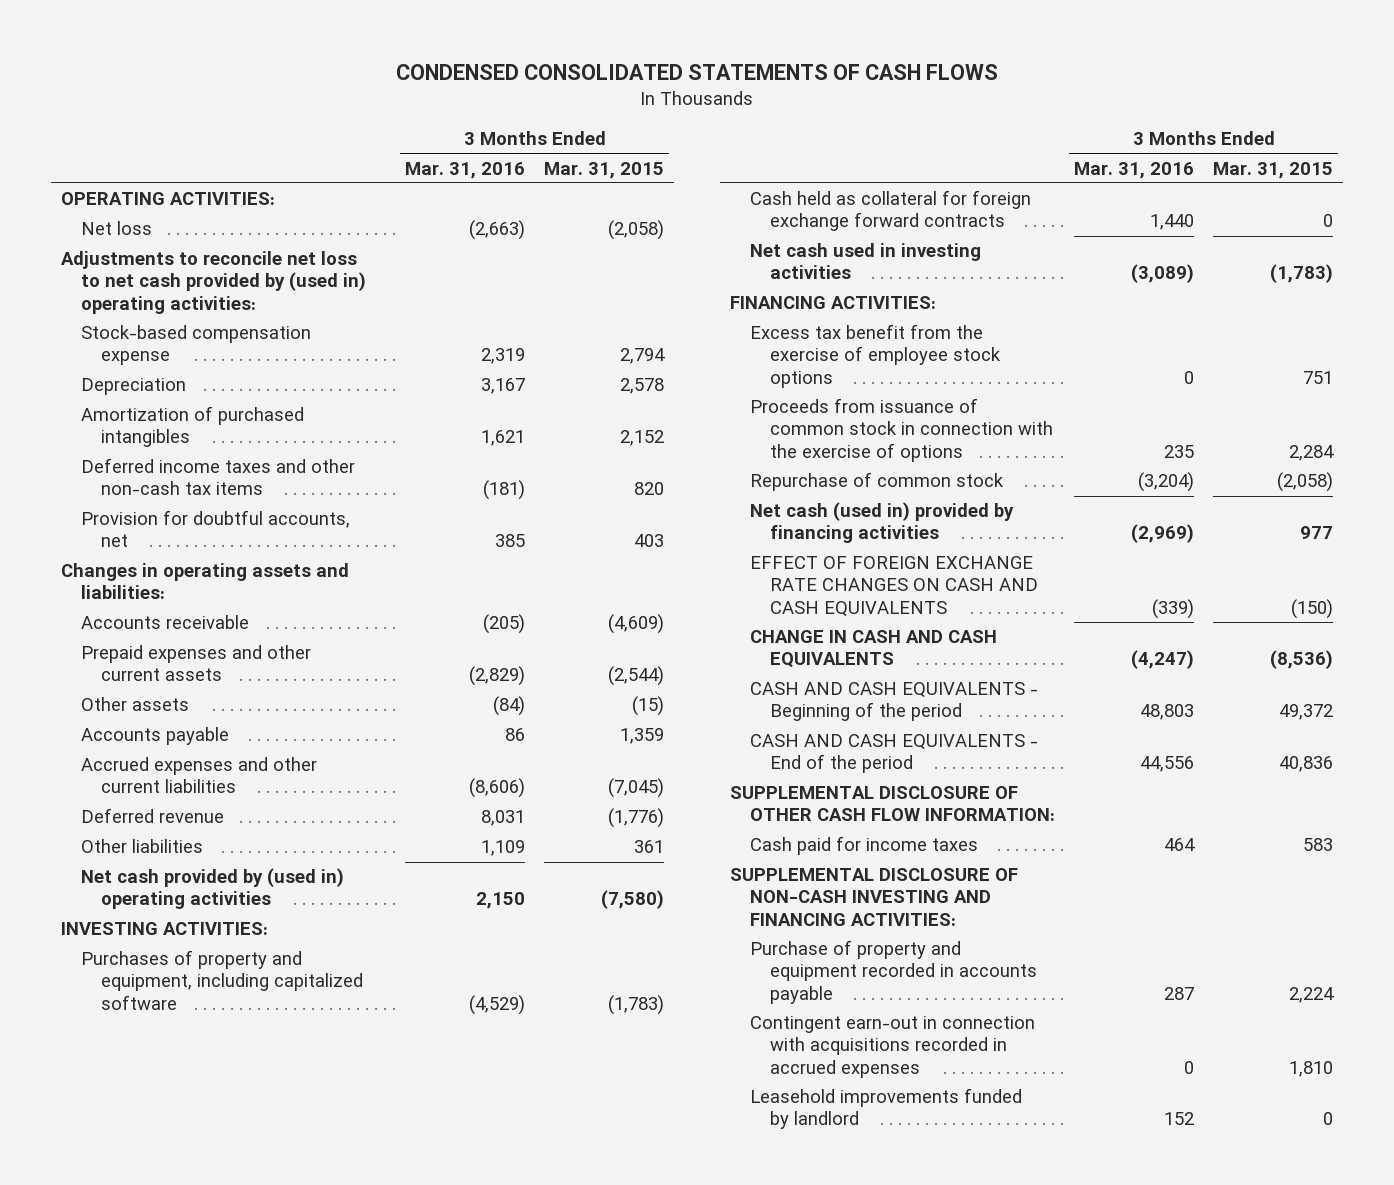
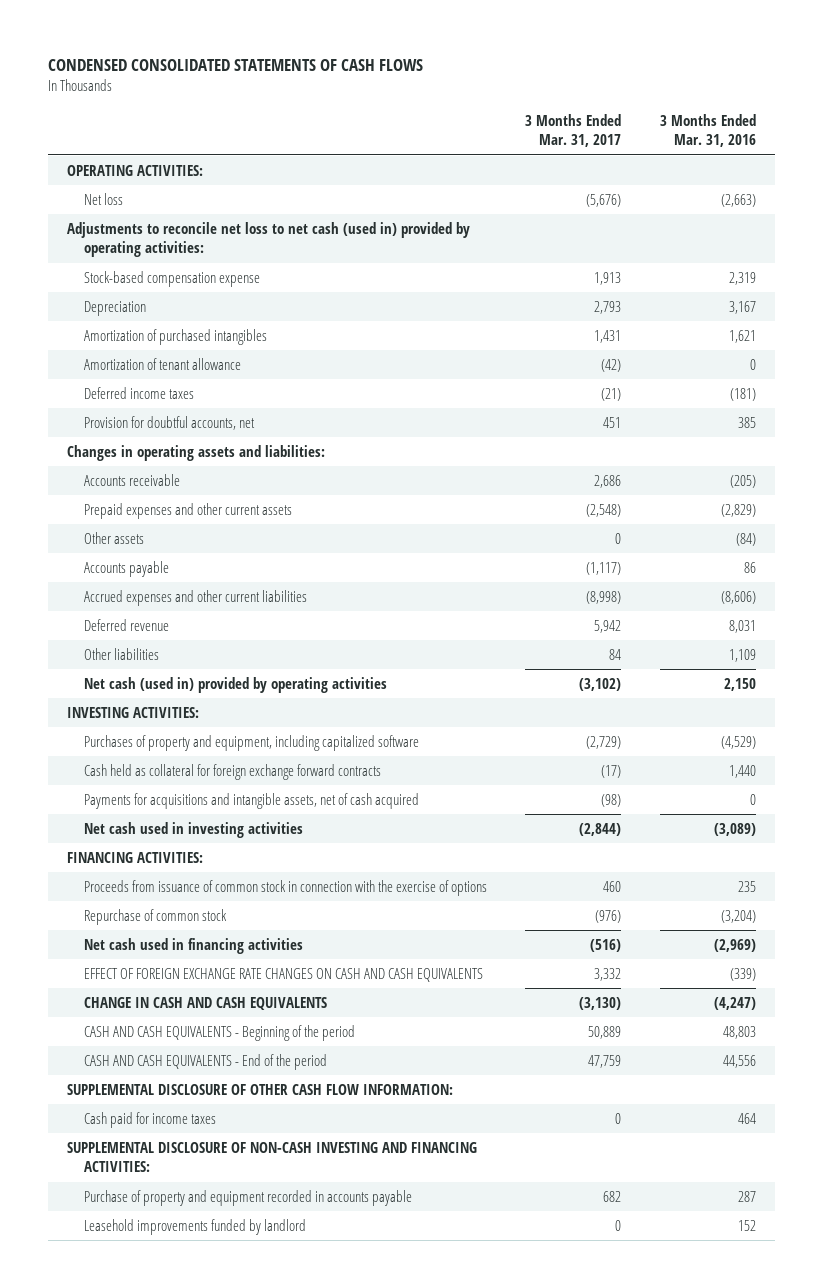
[544,161,665,179] Mar. 31, 2015 -> none
none -> [525,114,622,148] 3 Months Ended Mar. 31, 2017
[60,251,367,314] Adjustments to reconcile net loss to net cash provided by (used in) operating activities: -> [66,221,470,258] Adjustments to reconcile net loss to net cash (used in) provided by operating activities:
none -> [84,357,242,370] Amortization of tenant allowance
[81,458,356,496] Deferred income taxes and other non-cash tax items -> [84,386,195,399] Deferred income taxes
[81,868,345,910] Net cash provided by (used in) operating activities -> [84,676,388,693] Net cash (used in) provided by operating activities
none -> [84,792,420,809] Payments for acquisitions and intangible assets, net of cash acquired
[749,324,1002,388] Excess tax benefit from the exercise of employee stock options -> none
[749,502,1014,544] Net cash (used in) provided by financing activities -> [84,937,304,954] Net cash used in financing activities
[749,1016,1035,1078] Contingent earn-out in connection with acquisitions recorded in accrued expenses -> none

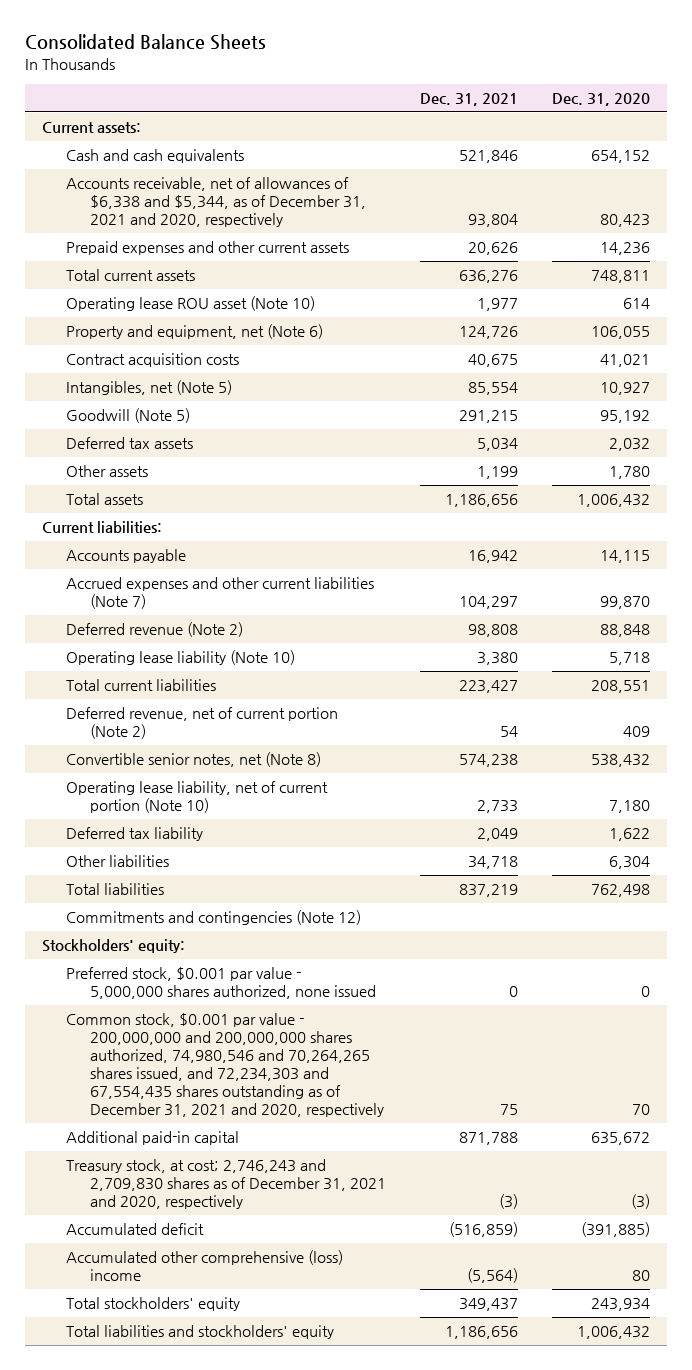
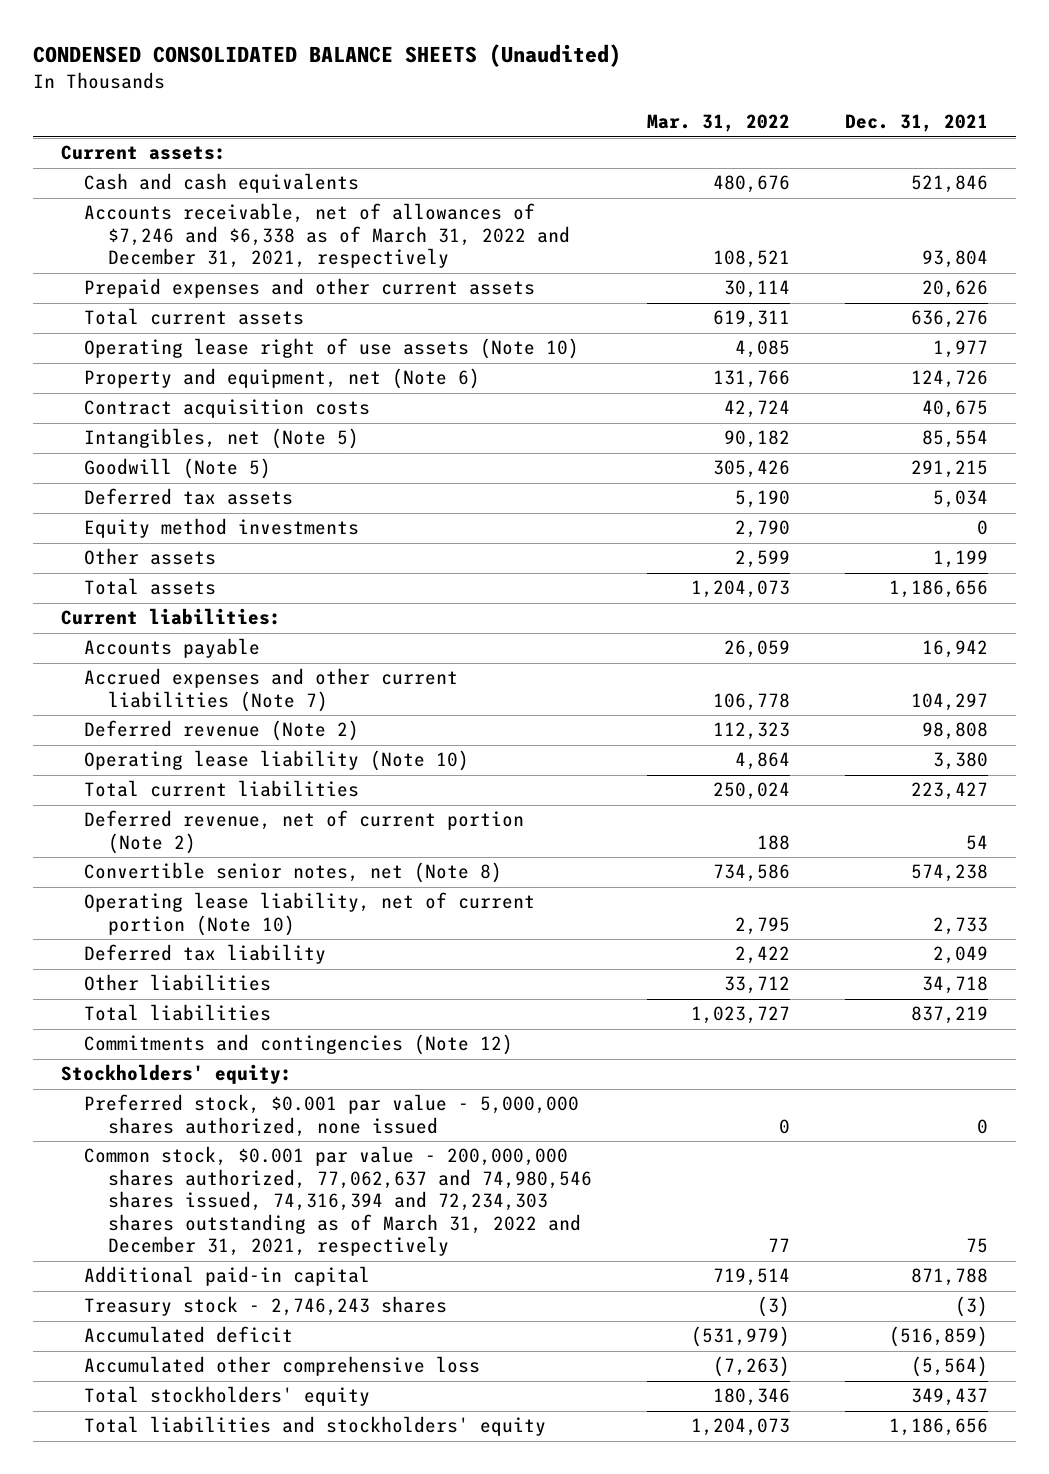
[24,34,266,51] Consolidated Balance Sheets -> [33,44,622,68] CONDENSED CONSOLIDATED BALANCE SHEETS (Unaudited)
[551,93,650,107] Dec. 31, 2020 -> none
none -> [647,114,791,133] Mar. 31, 2022
[65,177,366,228] Accounts receivable, net of allowances of $6,338 and $5,344, as of December 31, 2021 and 2020, respectively -> [84,203,570,269] Accounts receivable, net of allowances of $7,246 and $6,338 as of March 31, 2022 and December 31, 2021, respectively
[65,296,315,312] Operating lease ROU asset (Note 10) -> [84,338,580,360] Operating lease right of use assets (Note 10)
none -> [84,518,360,539] Equity method investments
[65,1013,384,1118] Common stock, $0.001 par value - 200,000,000 and 200,000,000 shares authorized, 74,980,546 and 70,264,265 shares issued, and 72,234,303 and 67,554,435 shares outstanding as of December 31, 2021 and 2020, respectively -> [84,1146,592,1257] Common stock, $0.001 par value - 200,000,000 shares authorized, 77,062,637 and 74,980,546 shares issued, 74,316,394 and 72,234,303 shares outstanding as of March 31, 2022 and December 31, 2021, respectively
[65,1159,386,1210] Treasury stock, at cost; 2,746,243 and 2,709,830 shares as of December 31, 2021 and 2020, respectively -> [84,1296,448,1317] Treasury stock - 2,746,243 shares
[65,1250,343,1282] Accumulated other comprehensive (loss) income -> [84,1356,481,1377] Accumulated other comprehensive loss

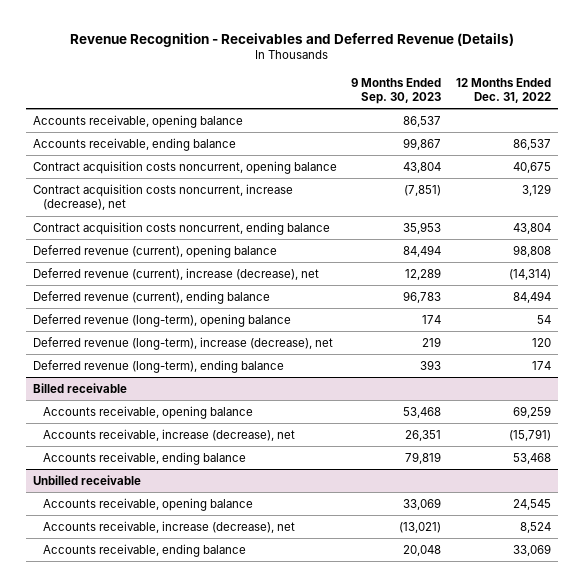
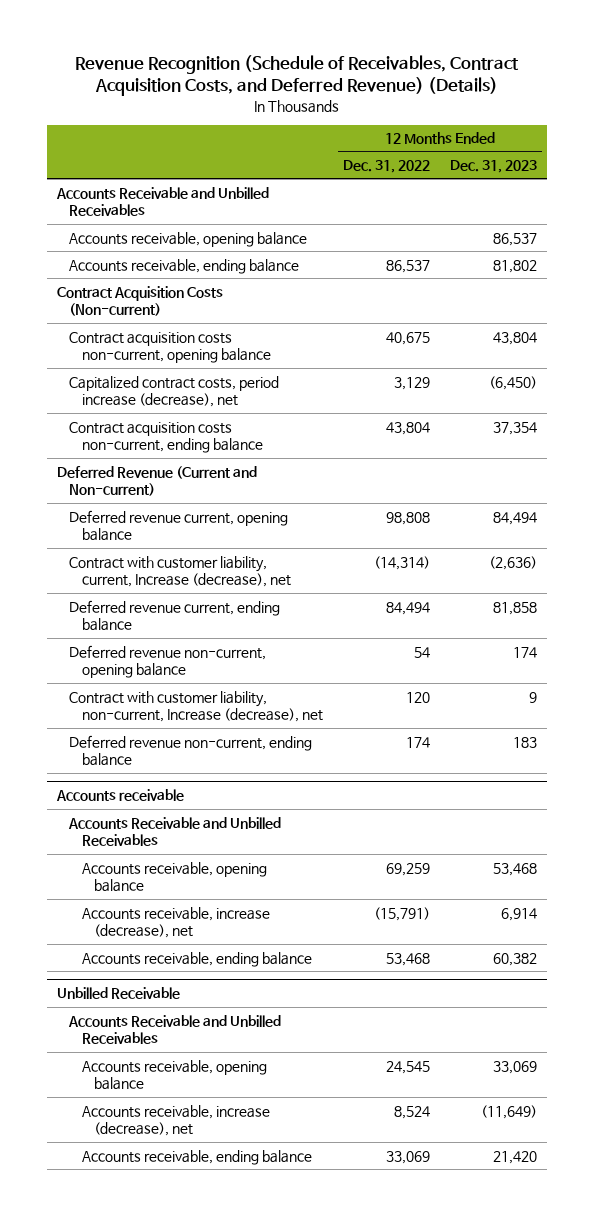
[69,32,514,47] Revenue Recognition - Receivables and Deferred Revenue (Details) -> [75,55,520,97] Revenue Recognition (Schedule of Receivables, Contract Acquisition Costs, and Deferred Revenue) (Details)
[351,77,442,104] 9 Months Ended Sep. 30, 2023 -> none
none -> [449,160,537,174] Dec. 31, 2023
none -> [56,186,270,217] Accounts Receivable and Unbilled Receivables
[32,336,333,350] Deferred revenue (long-term), increase (decrease), net -> none
none -> [57,285,224,317] Contract Acquisition Costs (Non-current)
[32,160,337,174] Contract acquisition costs noncurrent, opening balance -> [69,331,271,364] Contract acquisition costs non-current, opening balance
[32,183,293,211] Contract acquisition costs noncurrent, increase (decrease), net -> [69,375,280,408] Capitalized contract costs, period increase (decrease), net
[32,221,330,235] Contract acquisition costs noncurrent, ending balance -> [69,421,263,454] Contract acquisition costs non-current, ending balance
none -> [57,465,258,497] Deferred Revenue (Current and Non-current)
[32,244,277,258] Deferred revenue (current), opening balance -> [69,509,289,542] Deferred revenue current, opening balance
[32,267,319,280] Deferred revenue (current), increase (decrease), net -> [69,555,291,588] Contract with customer liability, current, Increase (decrease), net
[32,290,270,304] Deferred revenue (current), ending balance -> [69,599,281,632] Deferred revenue current, ending balance
[32,313,291,327] Deferred revenue (long-term), opening balance -> [69,644,267,679] Deferred revenue non-current, opening balance
none -> [69,690,323,723] Contract with customer liability, non-current, Increase (decrease), net
[32,359,284,373] Deferred revenue (long-term), ending balance -> [69,734,313,767] Deferred revenue non-current, ending balance
[32,382,127,393] Billed receivable -> [56,789,185,802] Accounts receivable
none -> [68,816,282,847] Accounts Receivable and Unbilled Receivables
[32,474,141,485] Unbilled receivable -> [57,987,181,1000] Unbilled Receivable
none -> [68,1014,282,1045] Accounts Receivable and Unbilled Receivables

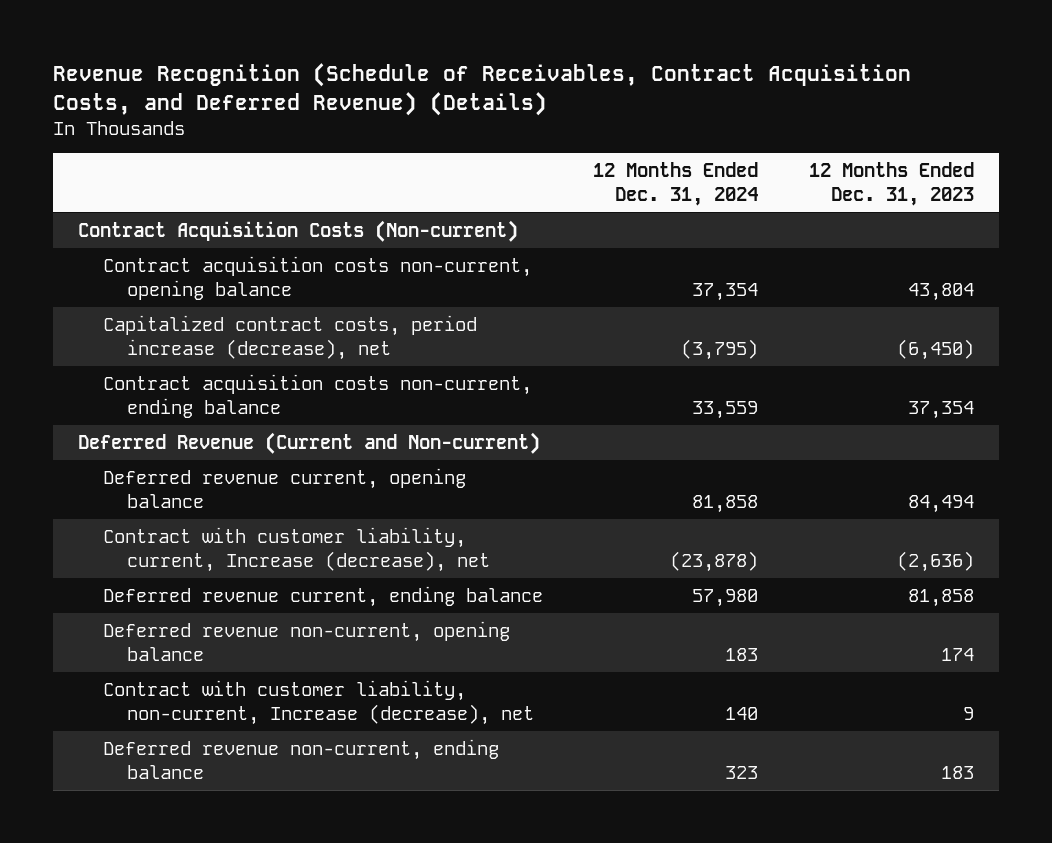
[342,160,430,174] Dec. 31, 2022 -> none
none -> [593,161,759,206] 12 Months Ended Dec. 31, 2024
[56,186,270,217] Accounts Receivable and Unbilled Receivables -> none
[69,231,308,247] Accounts receivable, opening balance -> none
[69,258,300,274] Accounts receivable, ending balance -> none
[56,789,185,802] Accounts receivable -> none
[68,816,282,847] Accounts Receivable and Unbilled Receivables -> none
[81,861,267,893] Accounts receivable, opening balance -> none
[81,906,270,939] Accounts receivable, increase (decrease), net -> none
[81,951,312,967] Accounts receivable, ending balance -> none
[57,987,181,1000] Unbilled Receivable -> none
[68,1014,282,1045] Accounts Receivable and Unbilled Receivables -> none
[81,1059,267,1091] Accounts receivable, opening balance -> none
[81,1104,270,1137] Accounts receivable, increase (decrease), net -> none
[81,1149,312,1165] Accounts receivable, ending balance -> none

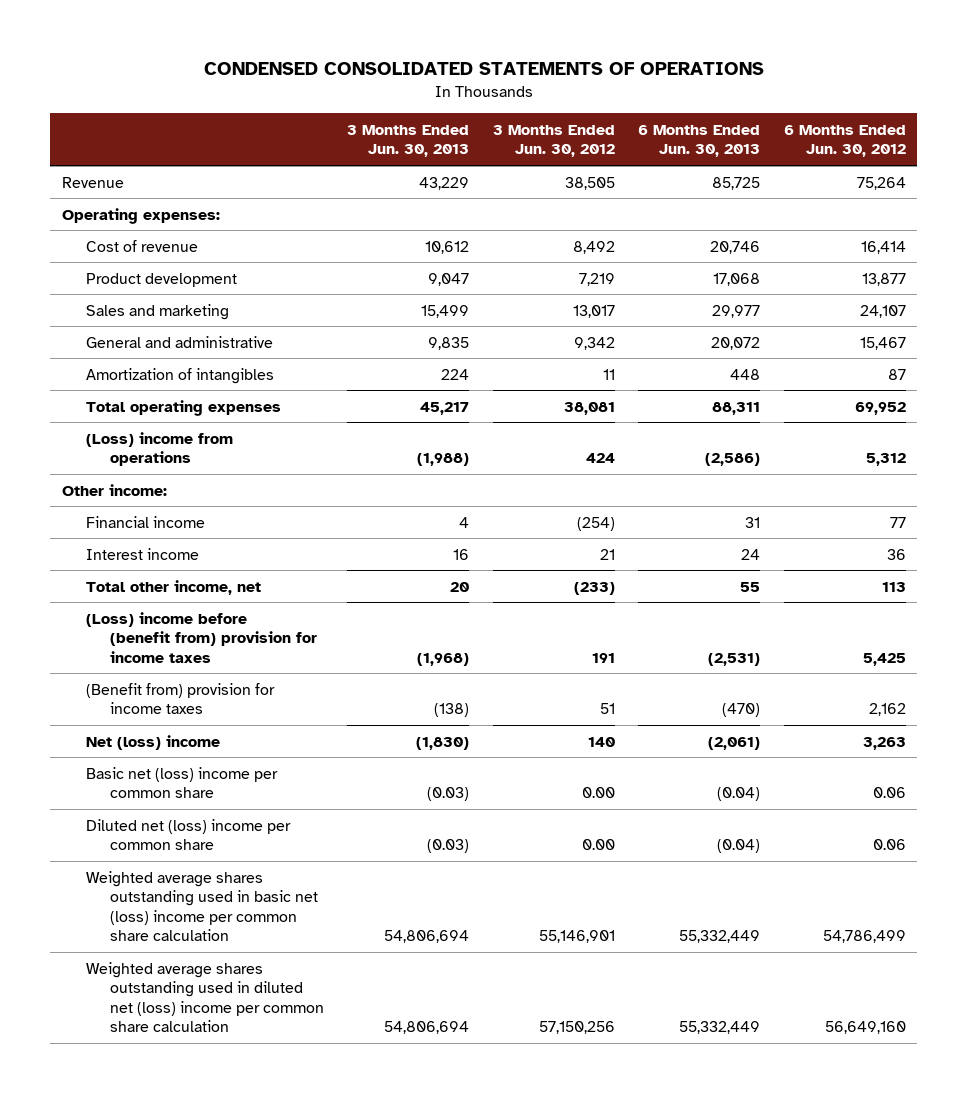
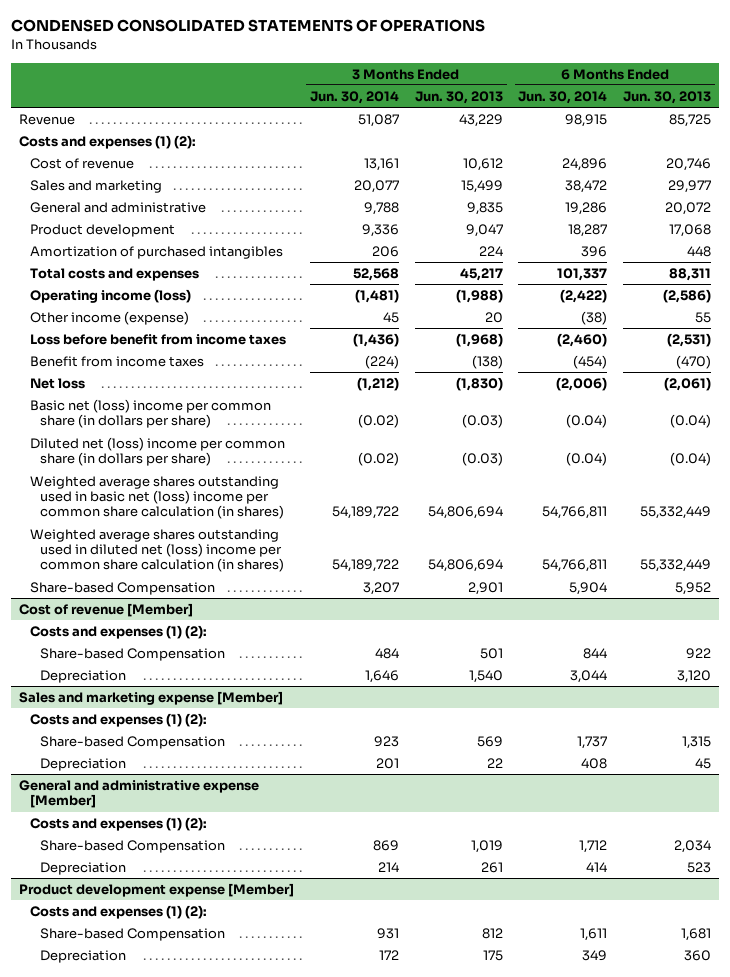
[492,124,615,158] 3 Months Ended Jun. 30, 2012 -> none
[783,124,906,158] 6 Months Ended Jun. 30, 2012 -> none
none -> [309,90,399,104] Jun. 30, 2014
none -> [518,90,608,104] Jun. 30, 2014
[62,207,221,224] Operating expenses: -> [18,134,196,149] Costs and expenses (1) (2):
[62,483,168,496] Other income: -> none
[85,515,205,528] Financial income -> none
[85,547,199,560] Interest income -> none
[85,272,237,287] Product development -> [29,223,175,237] Product development
[85,367,274,384] Amortization of intangibles -> [29,245,283,259] Amortization of purchased intangibles
[85,399,281,416] Total operating expenses -> [29,267,199,281] Total costs and expenses
[85,431,233,467] (Loss) income from operations -> [29,288,191,303] Operating income (loss)
[85,579,261,595] Total other income, net -> [29,310,189,325] Other income (expense)
[85,611,317,663] (Loss) income before (benefit from) provision for income taxes -> [29,333,286,345] Loss before benefit from income taxes
[85,682,275,715] (Benefit from) provision for income taxes -> [29,355,204,367] Benefit from income taxes
[85,734,220,750] Net (loss) income -> [29,377,85,389] Net loss
[85,766,278,799] Basic net (loss) income per common share -> [29,398,271,429] Basic net (loss) income per common share (in dollars per share)
[85,818,291,851] Diluted net (loss) income per common share -> [29,436,285,467] Diluted net (loss) income per common share (in dollars per share)
[85,870,318,942] Weighted average shares outstanding used in basic net (loss) income per common share calculation -> [29,475,285,520] Weighted average shares outstanding used in basic net (loss) income per common share calculation (in shares)
[85,961,324,1033] Weighted average shares outstanding used in diluted net (loss) income per common share calculation -> [29,528,285,573] Weighted average shares outstanding used in diluted net (loss) income per common share calculation (in shares)
none -> [29,581,215,595] Share-based Compensation
none -> [18,602,193,617] Cost of revenue [Member]
none -> [29,624,207,639] Costs and expenses (1) (2):
none -> [40,647,226,661] Share-based Compensation
none -> [40,669,127,683] Depreciation
none -> [18,690,283,705] Sales and marketing expense [Member]
none -> [29,712,207,727] Costs and expenses (1) (2):
none -> [40,735,226,749] Share-based Compensation
none -> [40,757,127,771] Depreciation
none -> [18,779,259,809] General and administrative expense [Member]
none -> [29,816,207,831] Costs and expenses (1) (2):
none -> [40,839,226,853] Share-based Compensation
none -> [40,861,127,875] Depreciation
none -> [18,882,294,897] Product development expense [Member]
none -> [29,904,207,919] Costs and expenses (1) (2):
none -> [40,927,226,941] Share-based Compensation
none -> [40,949,127,963] Depreciation

